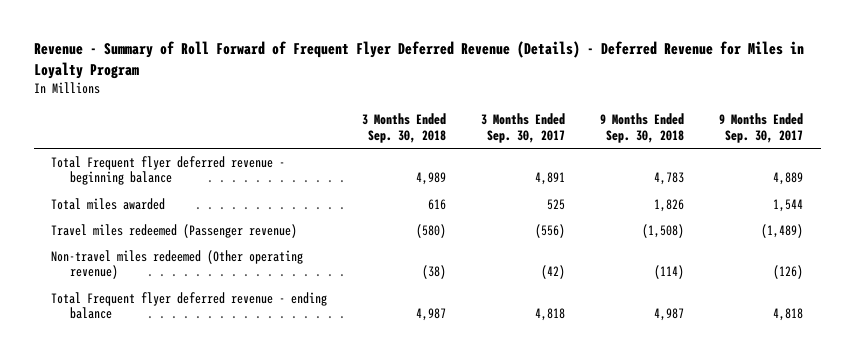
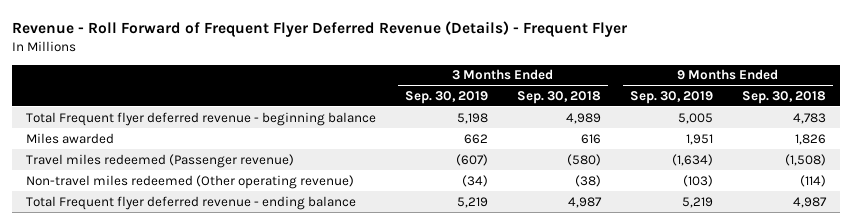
[33,41,804,80] Revenue - Summary of Roll Forward of Frequent Flyer Deferred Revenue (Details) - Deferred Revenue for Miles in Loyalty Program -> [11,20,627,37] Revenue - Roll Forward of Frequent Flyer Deferred Revenue (Details) - Frequent Flyer
[481,113,566,143] 3 Months Ended Sep. 30, 2017 -> none
[719,113,804,143] 9 Months Ended Sep. 30, 2017 -> none
none -> [404,90,488,104] Sep. 30, 2019
none -> [629,90,713,104] Sep. 30, 2019
[51,197,166,210] Total miles awarded -> [26,132,115,144] Miles awarded

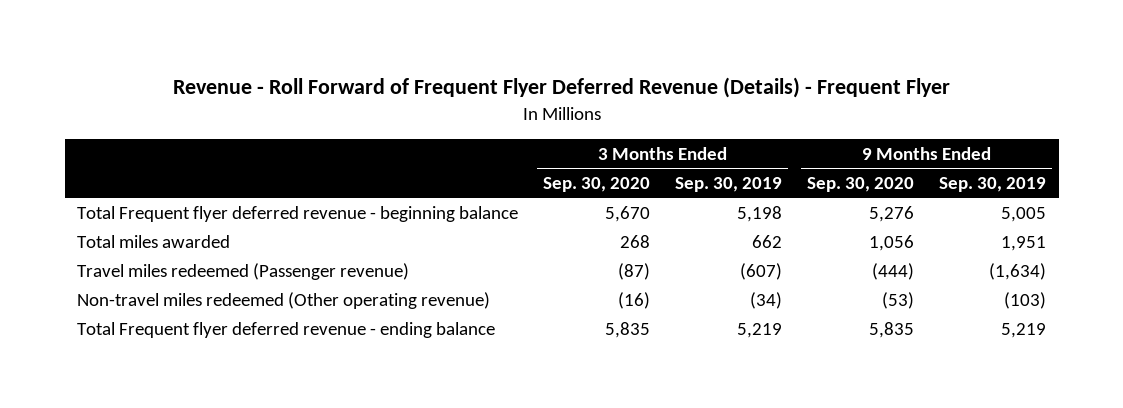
[516,90,601,104] Sep. 30, 2018 -> none
[741,90,826,104] Sep. 30, 2018 -> none
none -> [543,177,651,193] Sep. 30, 2020
none -> [807,177,915,193] Sep. 30, 2020
[26,132,115,144] Miles awarded -> [77,234,231,248] Total miles awarded

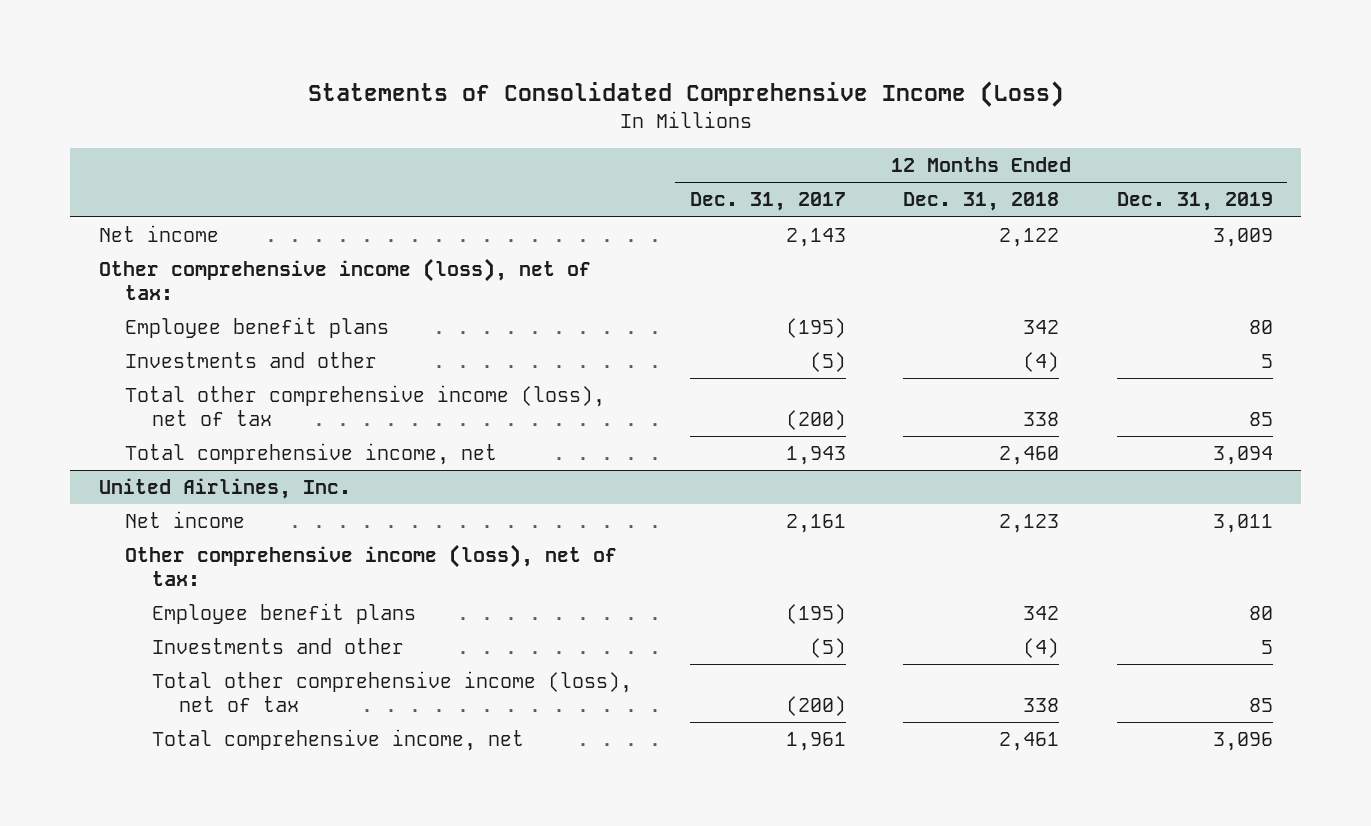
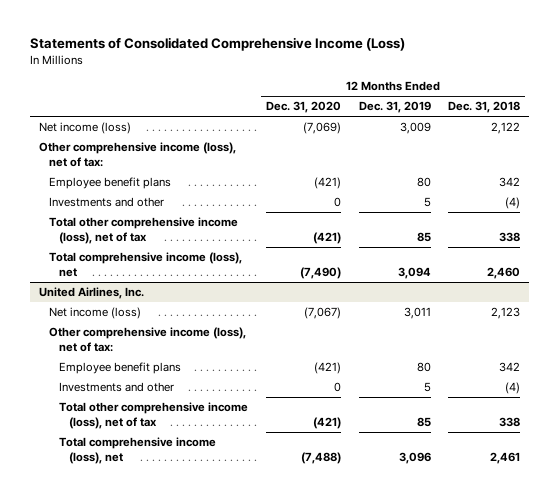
[689,192,846,212] Dec. 31, 2017 -> none
none -> [265,101,341,114] Dec. 31, 2020
[98,225,219,243] Net income -> [39,122,132,135] Net income (loss)
[125,443,498,466] Total comprehensive income, net -> [48,252,242,278] Total comprehensive income (loss), net
[125,511,246,529] Net income -> [48,307,141,320] Net income (loss)
[152,729,525,752] Total comprehensive income, net -> [58,437,216,465] Total comprehensive income (loss), net

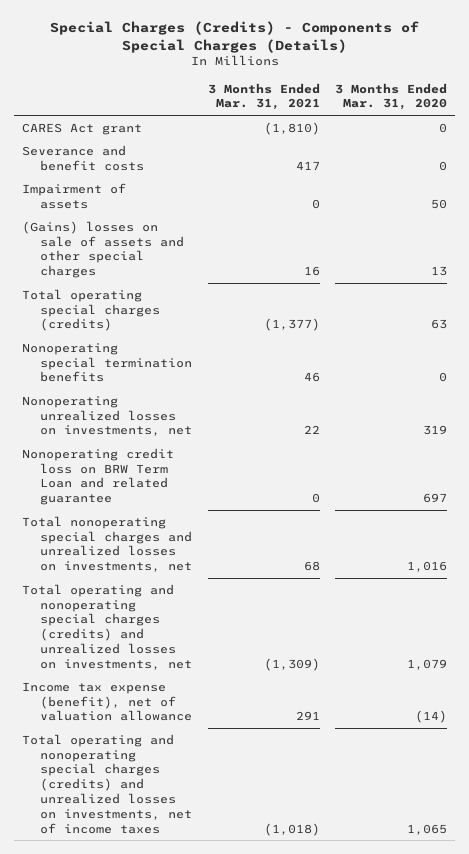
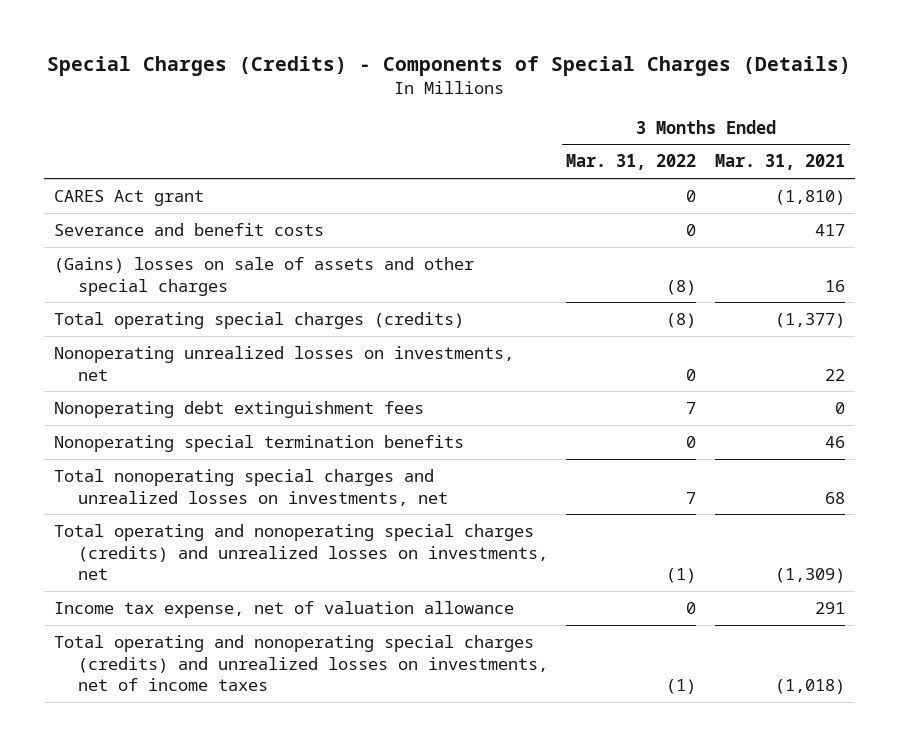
[335,82,448,111] 3 Months Ended Mar. 31, 2020 -> none
none -> [566,154,697,171] Mar. 31, 2022
[22,182,127,209] Impairment of assets -> none
[22,447,175,506] Nonoperating credit loss on BRW Term Loan and related guarantee -> none
none -> [53,400,424,418] Nonoperating debt extinguishment fees
[22,342,193,383] Nonoperating special termination benefits -> [53,434,464,452] Nonoperating special termination benefits
[22,681,193,722] Income tax expense (benefit), net of valuation allowance -> [53,600,514,618] Income tax expense, net of valuation allowance

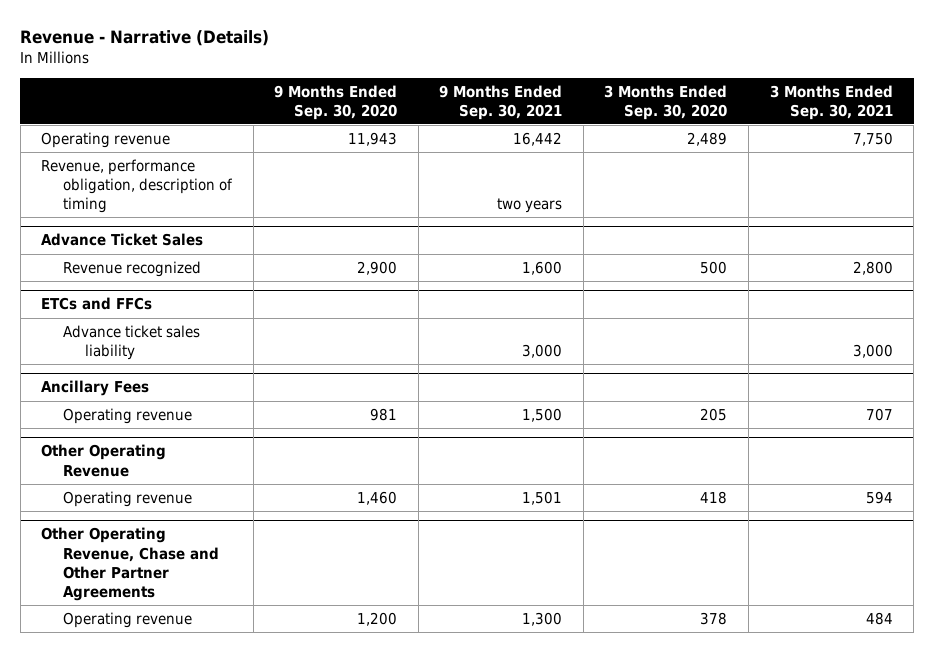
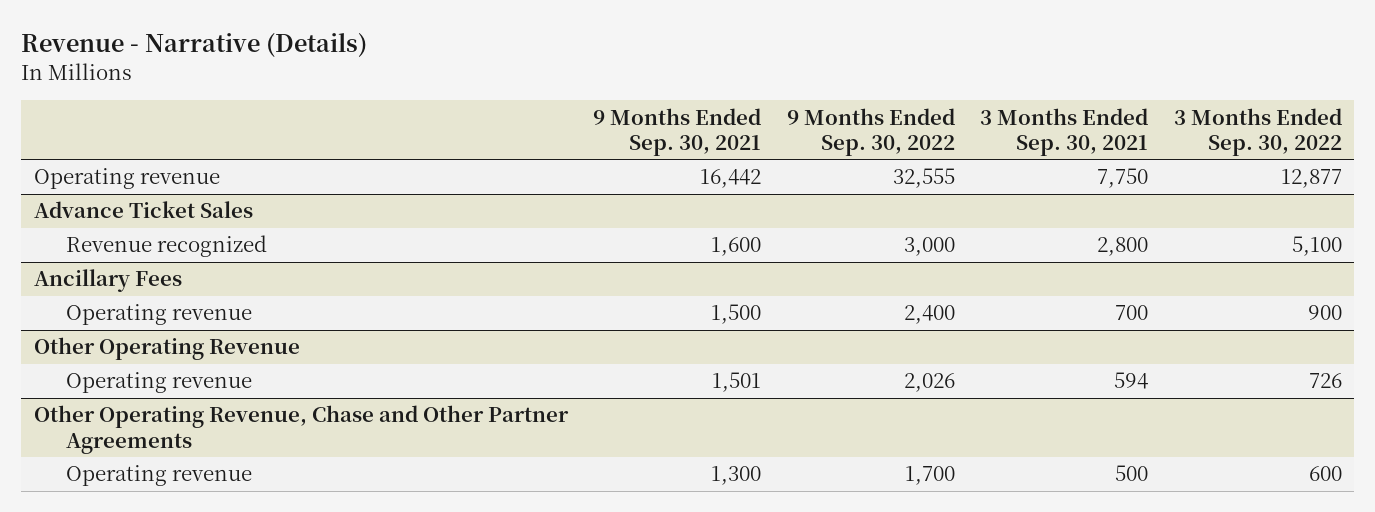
[274,84,398,120] 9 Months Ended Sep. 30, 2020 -> none
[604,84,728,120] 3 Months Ended Sep. 30, 2020 -> none
none -> [786,107,955,156] 9 Months Ended Sep. 30, 2022
none -> [1173,107,1342,156] 3 Months Ended Sep. 30, 2022
[41,158,233,214] Revenue, performance obligation, description of timing -> none
[41,297,153,311] ETCs and FFCs -> none
[62,324,200,361] Advance ticket sales liability -> none
[865,407,893,421] 707 -> [1115,305,1149,321] 700
[865,611,893,625] 484 -> [1115,465,1149,482] 500

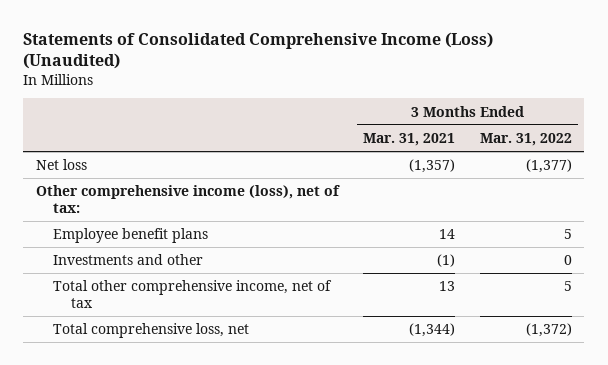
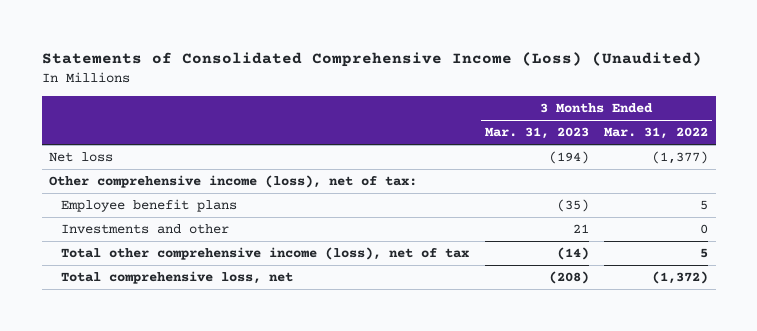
[363,132,456,146] Mar. 31, 2021 -> none
none -> [484,127,589,140] Mar. 31, 2023
[53,280,333,309] Total other comprehensive income, net of tax -> [61,247,470,261] Total other comprehensive income (loss), net of tax

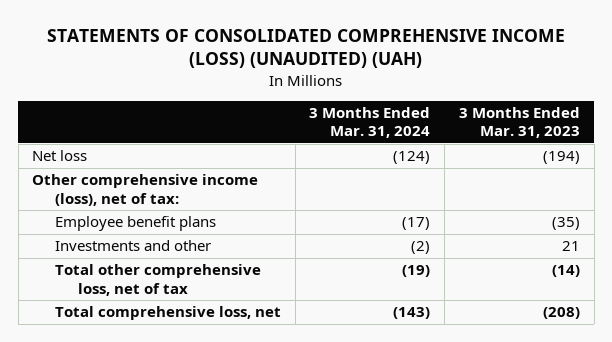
[41,52,702,68] Statements of Consolidated Comprehensive Income (Loss) (Unaudited) -> [47,28,566,69] STATEMENTS OF CONSOLIDATED COMPREHENSIVE INCOME (LOSS) (UNAUDITED) (UAH)
[604,127,709,140] Mar. 31, 2022 -> none
none -> [309,107,431,139] 3 Months Ended Mar. 31, 2024
[61,247,470,261] Total other comprehensive income (loss), net of tax -> [54,264,261,296] Total other comprehensive loss, net of tax

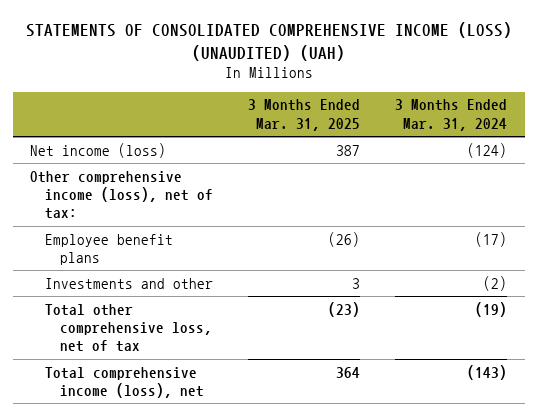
[458,107,580,139] 3 Months Ended Mar. 31, 2023 -> none
none -> [248,99,361,131] 3 Months Ended Mar. 31, 2025
[32,150,88,162] Net loss -> [30,142,167,158] Net income (loss)
[54,306,281,321] Total comprehensive loss, net -> [45,366,204,398] Total comprehensive income (loss), net

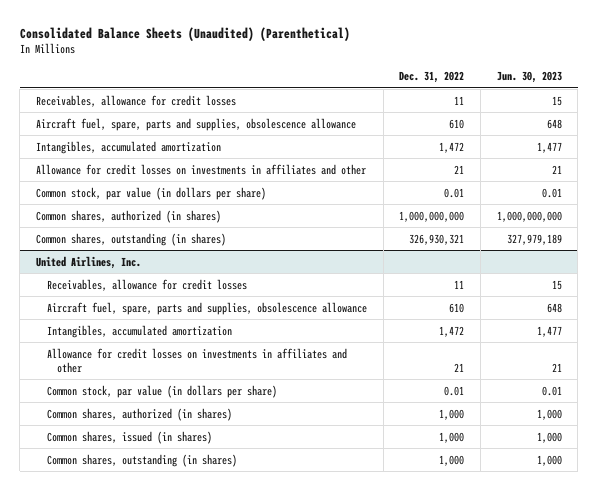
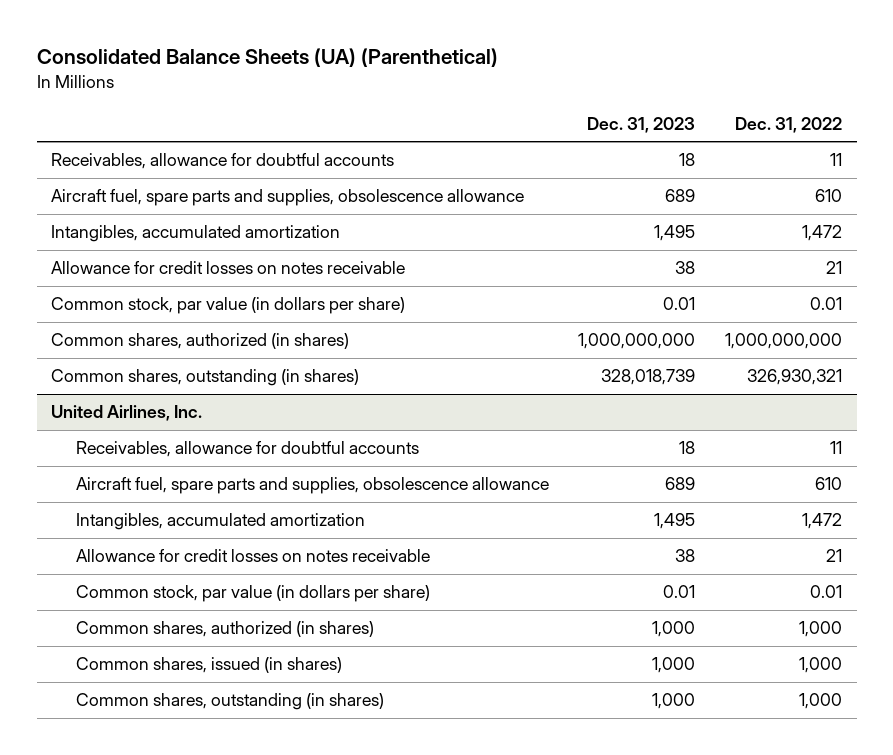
[19,26,350,41] Consolidated Balance Sheets (Unaudited) (Parenthetical) -> [36,48,498,68] Consolidated Balance Sheets (UA) (Parenthetical)
[496,71,562,84] Jun. 30, 2023 -> none
none -> [587,116,696,133] Dec. 31, 2023
[36,94,237,107] Receivables, allowance for credit losses -> [51,153,395,170] Receivables, allowance for doubtful accounts
[36,117,357,131] Aircraft fuel, spare, parts and supplies, obsolescence allowance -> [51,189,525,207] Aircraft fuel, spare parts and supplies, obsolescence allowance
[36,163,367,175] Allowance for credit losses on investments in affiliates and other -> [51,261,406,275] Allowance for credit losses on notes receivable
[46,278,247,291] Receivables, allowance for credit losses -> [75,441,419,458] Receivables, allowance for doubtful accounts
[46,301,367,315] Aircraft fuel, spare, parts and supplies, obsolescence allowance -> [75,477,549,495] Aircraft fuel, spare parts and supplies, obsolescence allowance
[46,347,347,373] Allowance for credit losses on investments in affiliates and other -> [75,549,430,563] Allowance for credit losses on notes receivable

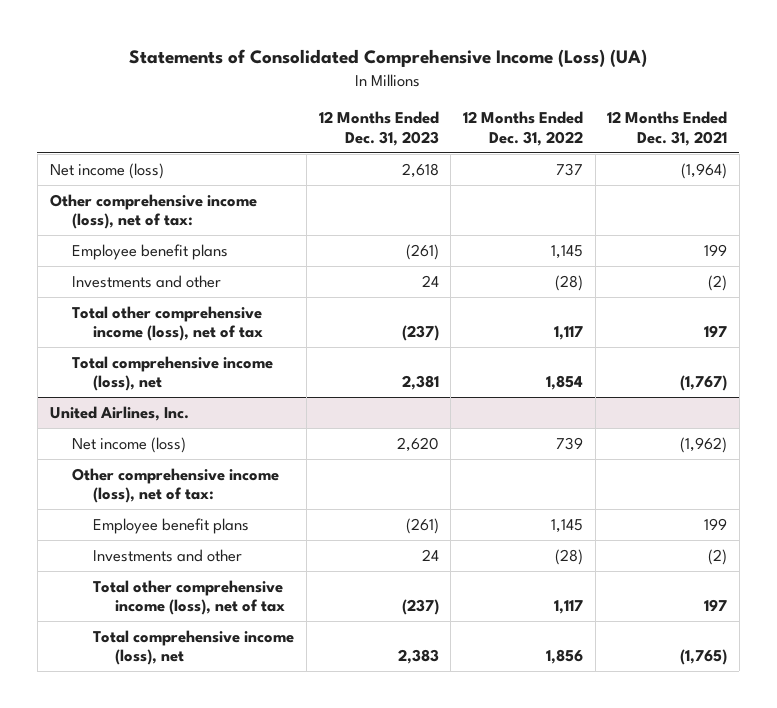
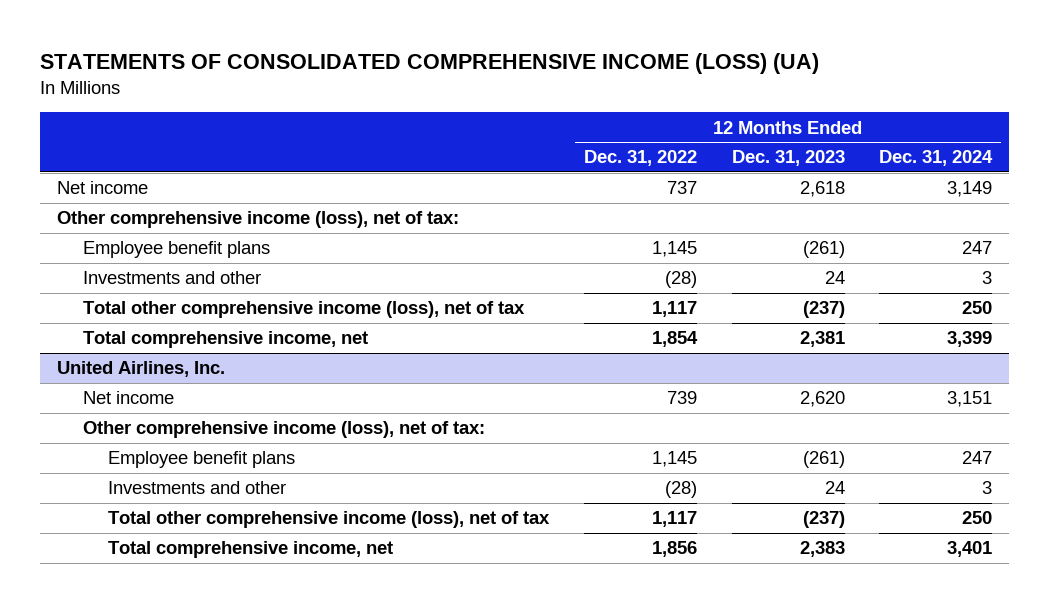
[129,49,648,68] Statements of Consolidated Comprehensive Income (Loss) (UA) -> [39,52,819,74] STATEMENTS OF CONSOLIDATED COMPREHENSIVE INCOME (LOSS) (UA)
[607,111,728,146] 12 Months Ended Dec. 31, 2021 -> none
none -> [879,150,994,167] Dec. 31, 2024
[49,162,164,179] Net income (loss) -> [57,181,149,195] Net income
[71,355,273,392] Total comprehensive income (loss), net -> [82,331,368,349] Total comprehensive income, net
[71,436,186,453] Net income (loss) -> [82,391,174,405] Net income
[93,629,295,666] Total comprehensive income (loss), net -> [108,541,394,559] Total comprehensive income, net

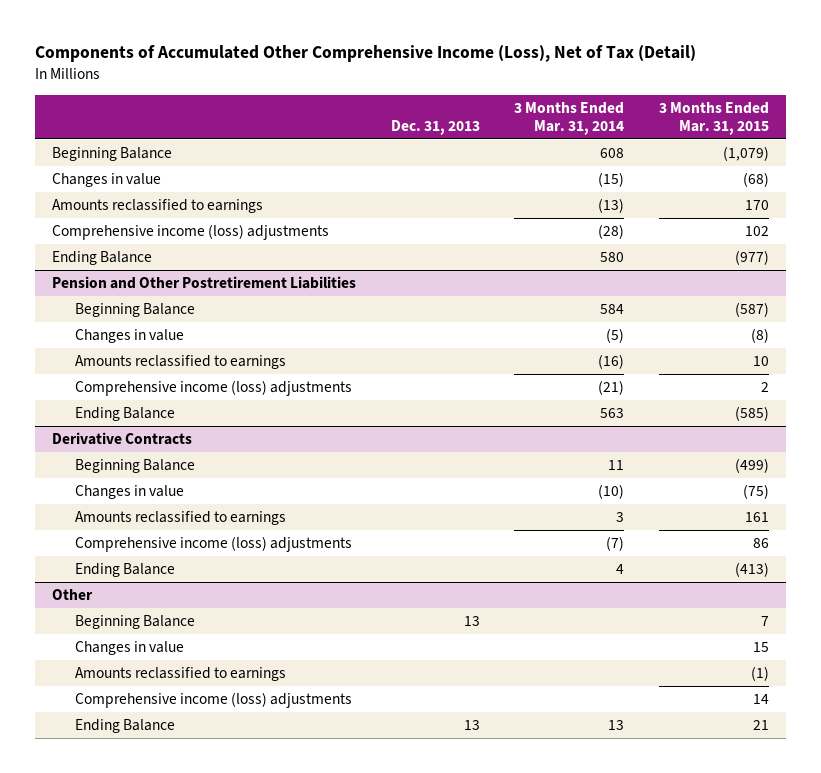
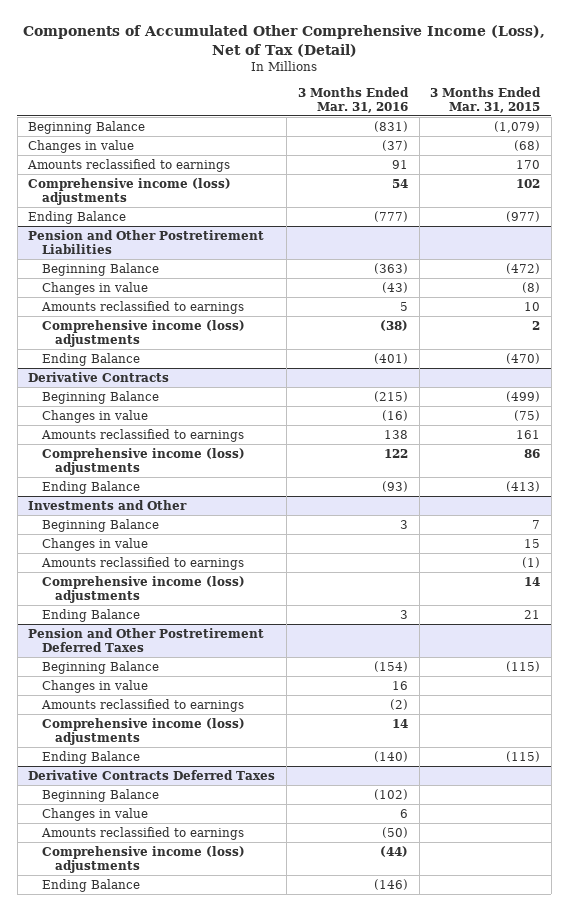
[390,120,480,136] Dec. 31, 2013 -> none
[514,101,625,136] 3 Months Ended Mar. 31, 2014 -> none
none -> [297,86,409,113] 3 Months Ended Mar. 31, 2016
[734,301,769,317] (587) -> [506,262,541,274] (472)
[734,405,769,421] (585) -> [506,352,541,364] (470)
[51,588,93,600] Other -> [28,499,188,510] Investments and Other
none -> [28,627,265,652] Pension and Other Postretirement Deferred Taxes
none -> [41,660,159,674] Beginning Balance
none -> [41,679,148,693] Changes in value
none -> [40,698,244,712] Amounts reclassified to earnings
none -> [41,717,245,745] Comprehensive income (loss) adjustments
none -> [41,750,140,764] Ending Balance
none -> [28,769,276,780] Derivative Contracts Deferred Taxes
none -> [41,788,159,802] Beginning Balance
none -> [41,807,148,821] Changes in value
none -> [40,826,244,840] Amounts reclassified to earnings
none -> [41,845,245,873] Comprehensive income (loss) adjustments
none -> [41,878,140,892] Ending Balance

